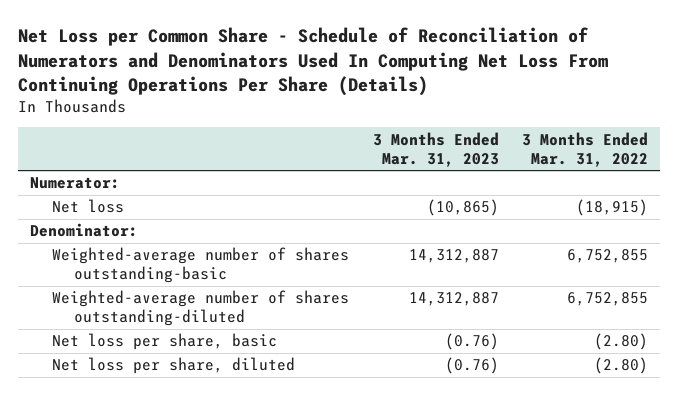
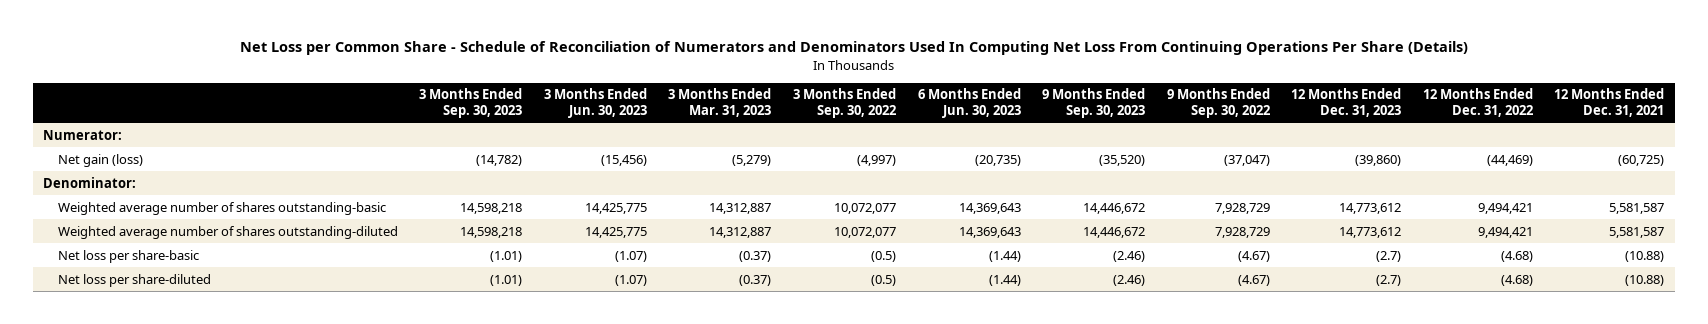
[522,131,649,167] 3 Months Ended Mar. 31, 2022 -> none
none -> [419,88,523,118] 3 Months Ended Sep. 30, 2023
none -> [543,88,647,118] 3 Months Ended Jun. 30, 2023
none -> [792,88,896,118] 3 Months Ended Sep. 30, 2022
none -> [917,88,1021,118] 6 Months Ended Jun. 30, 2023
none -> [1042,88,1146,118] 9 Months Ended Sep. 30, 2023
none -> [1166,88,1270,118] 9 Months Ended Sep. 30, 2022
none -> [1291,88,1402,117] 12 Months Ended Dec. 31, 2023
none -> [1422,88,1533,117] 12 Months Ended Dec. 31, 2022
none -> [1554,88,1665,117] 12 Months Ended Dec. 31, 2021
[52,199,125,214] Net loss -> [57,153,143,167] Net gain (loss)
[426,199,499,217] (10,865) -> [732,154,772,166] (5,279)
[52,247,350,284] Weighted-average number of shares outstanding-basic -> [57,201,386,215] Weighted average number of shares outstanding-basic
[52,290,350,327] Weighted-average number of shares outstanding-diluted -> [57,225,398,239] Weighted average number of shares outstanding-diluted
[52,333,278,351] Net loss per share, basic -> [57,249,199,263] Net loss per share-basic
[444,333,499,351] (0.76) -> [739,250,772,262] (0.37)
[52,357,296,375] Net loss per share, diluted -> [57,273,211,287] Net loss per share-diluted
[444,357,499,375] (0.76) -> [739,274,772,286] (0.37)

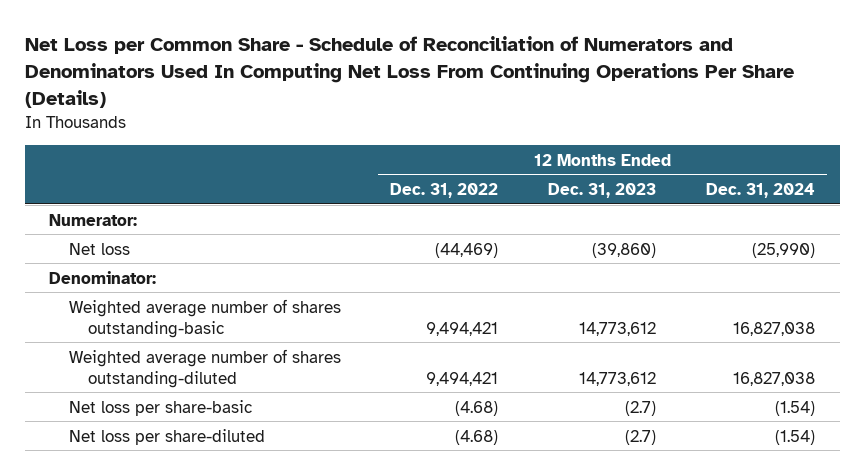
[419,88,523,118] 3 Months Ended Sep. 30, 2023 -> none
[543,88,647,118] 3 Months Ended Jun. 30, 2023 -> none
[668,88,772,117] 3 Months Ended Mar. 31, 2023 -> none
[792,88,896,118] 3 Months Ended Sep. 30, 2022 -> none
[917,88,1021,118] 6 Months Ended Jun. 30, 2023 -> none
[1042,88,1146,118] 9 Months Ended Sep. 30, 2023 -> none
[1166,88,1270,118] 9 Months Ended Sep. 30, 2022 -> none
[1554,88,1665,117] 12 Months Ended Dec. 31, 2021 -> none
none -> [705,183,815,199] Dec. 31, 2024
[57,153,143,167] Net gain (loss) -> [68,242,130,255] Net loss

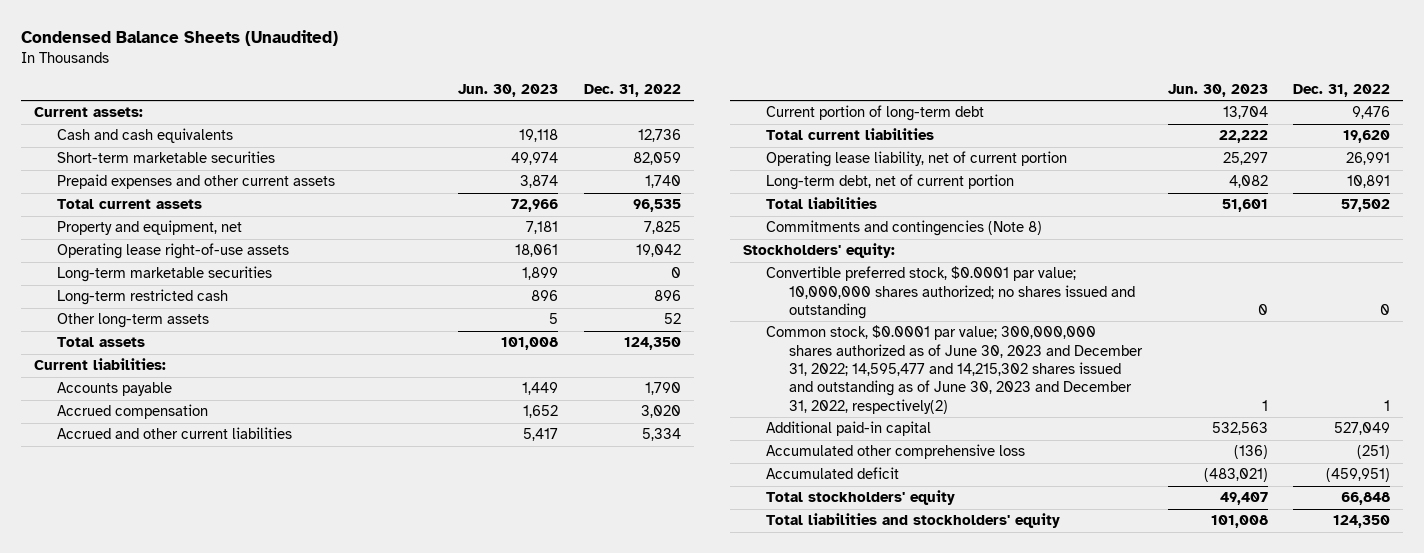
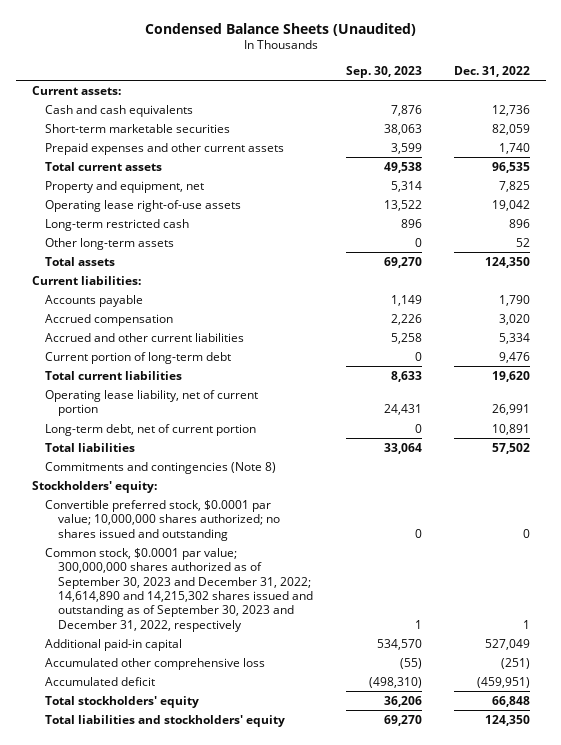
[458,83,559,97] Jun. 30, 2023 -> none
none -> [345,65,422,78] Sep. 30, 2023
[56,266,272,283] Long-term marketable securities -> none
[765,325,1143,414] Common stock, $0.0001 par value; 300,000,000 shares authorized as of June 30, 2023 and December 31, 2022; 14,595,477 and 14,215,302 shares issued and outstanding as of June 30, 2023 and December 31, 2022, respectively(2) -> [44,547,314,632] Common stock, $0.0001 par value; 300,000,000 shares authorized as of September 30, 2023 and December 31, 2022; 14,614,890 and 14,215,302 shares issued and outstanding as of September 30, 2023 and December 31, 2022, respectively

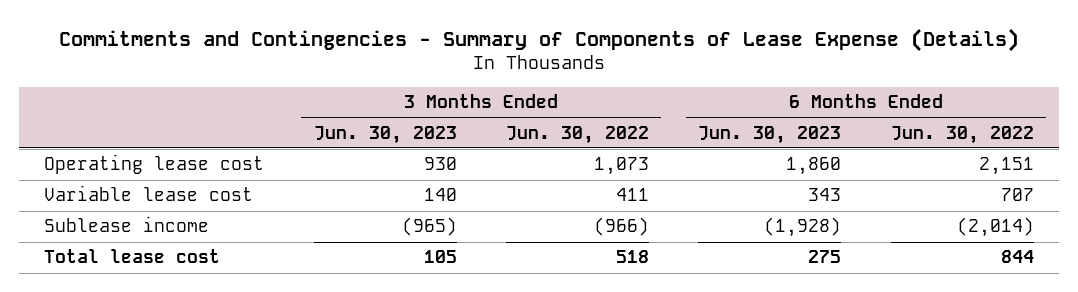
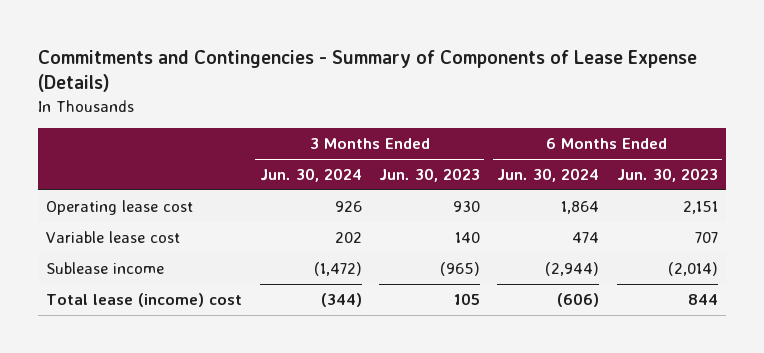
[505,125,649,144] Jun. 30, 2022 -> none
[890,125,1034,144] Jun. 30, 2022 -> none
none -> [259,168,362,183] Jun. 30, 2024
none -> [497,168,600,183] Jun. 30, 2024
[786,157,842,176] 1,860 -> [682,201,718,215] 2,151
[808,188,842,202] 343 -> [694,232,718,244] 707
[764,217,842,238] (1,928) -> [667,262,718,277] (2,014)
[44,249,221,264] Total lease cost -> [46,293,243,308] Total lease (income) cost
[808,250,842,264] 275 -> [687,294,718,306] 844

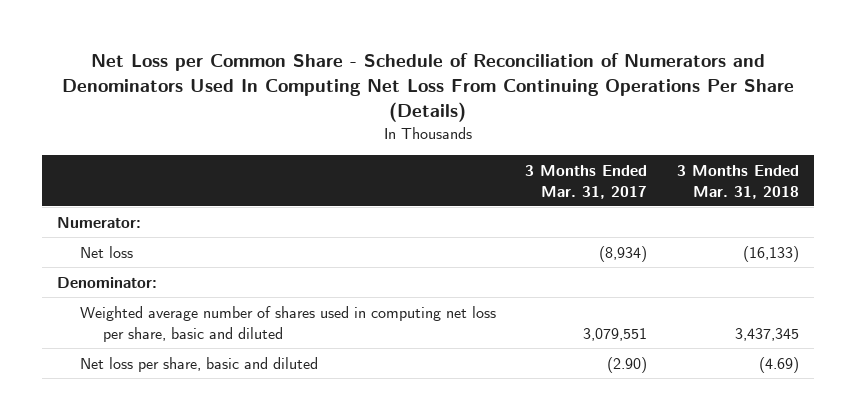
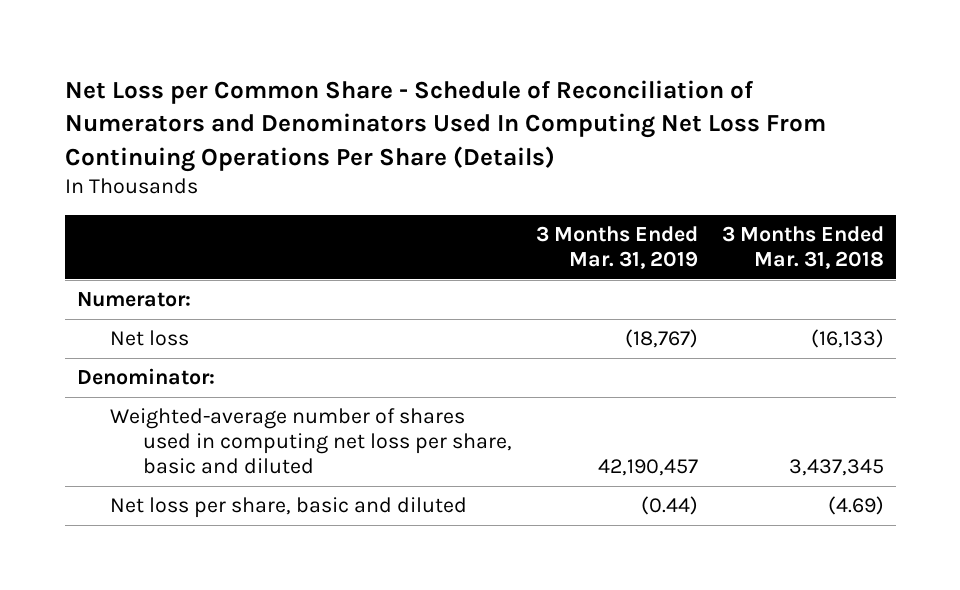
[525,164,648,199] 3 Months Ended Mar. 31, 2017 -> none
none -> [535,226,698,270] 3 Months Ended Mar. 31, 2019
[79,305,496,342] Weighted average number of shares used in computing net loss per share, basic and diluted -> [109,408,512,475] Weighted-average number of shares used in computing net loss per share, basic and diluted

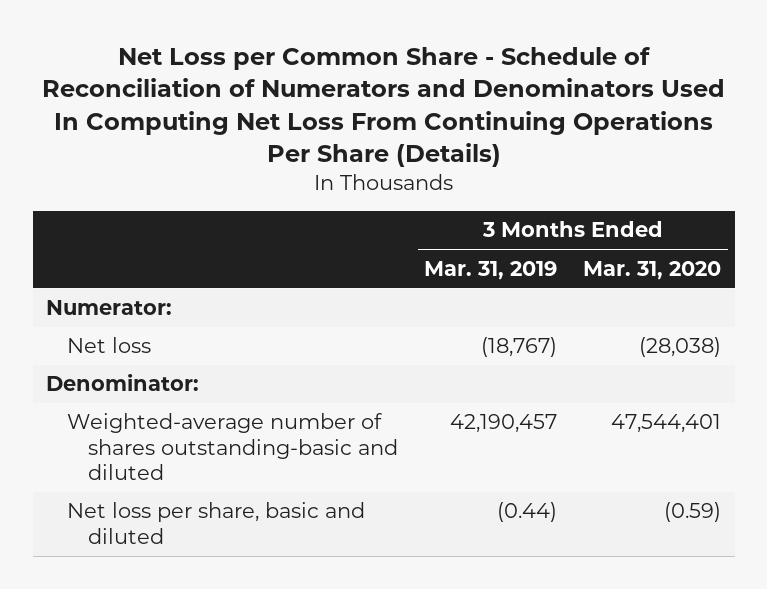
[721,226,884,270] 3 Months Ended Mar. 31, 2018 -> none
none -> [583,260,722,280] Mar. 31, 2020
[109,408,512,475] Weighted-average number of shares used in computing net loss per share, basic and diluted -> [66,413,398,481] Weighted-average number of shares outstanding-basic and diluted

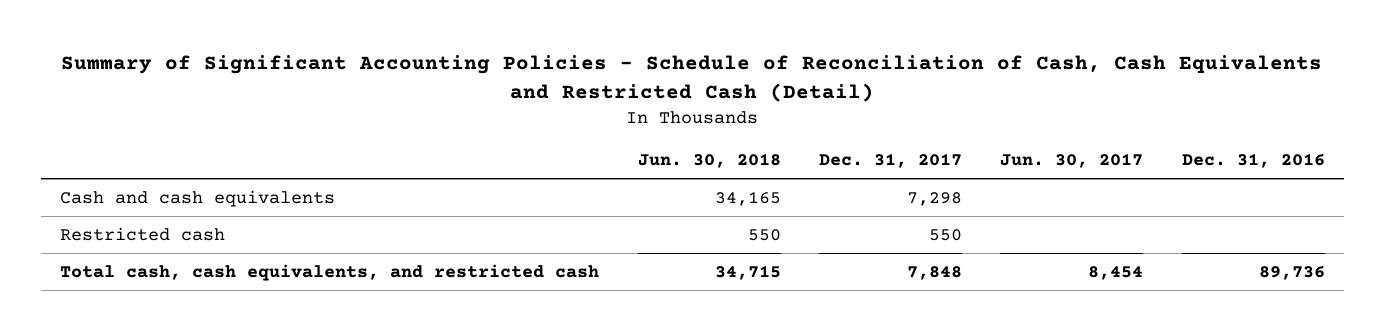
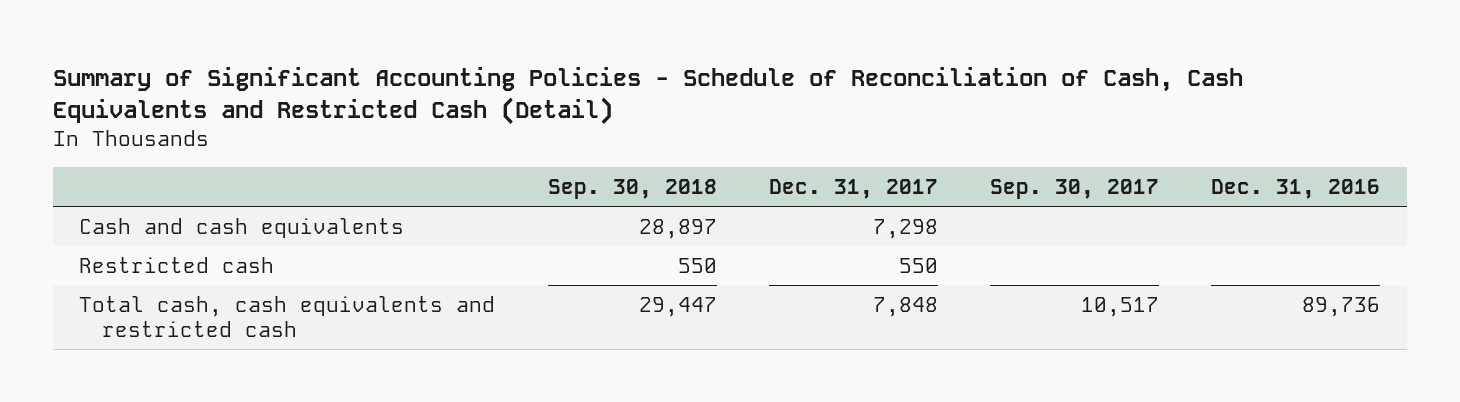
[637,152,781,168] Jun. 30, 2018 -> none
[1000,152,1144,168] Jun. 30, 2017 -> none
none -> [547,178,717,199] Sep. 30, 2018
none -> [990,178,1160,199] Sep. 30, 2017
[60,263,600,281] Total cash, cash equivalents, and restricted cash -> [79,295,496,337] Total cash, cash equivalents and restricted cash

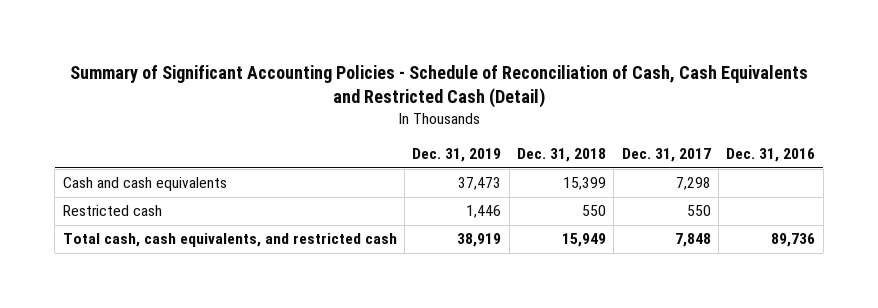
[547,178,717,199] Sep. 30, 2018 -> none
[990,178,1160,199] Sep. 30, 2017 -> none
none -> [412,148,502,163] Dec. 31, 2019
none -> [516,148,606,163] Dec. 31, 2018
[79,295,496,337] Total cash, cash equivalents and restricted cash -> [62,233,397,248] Total cash, cash equivalents, and restricted cash

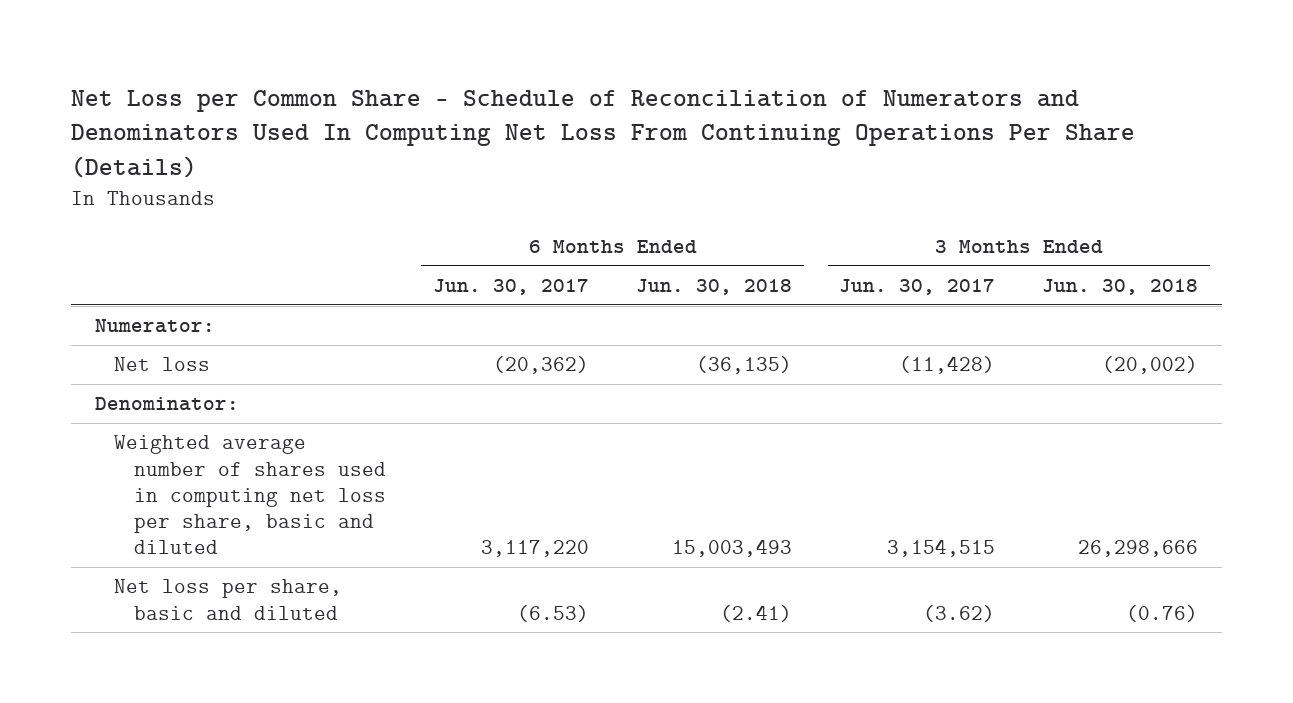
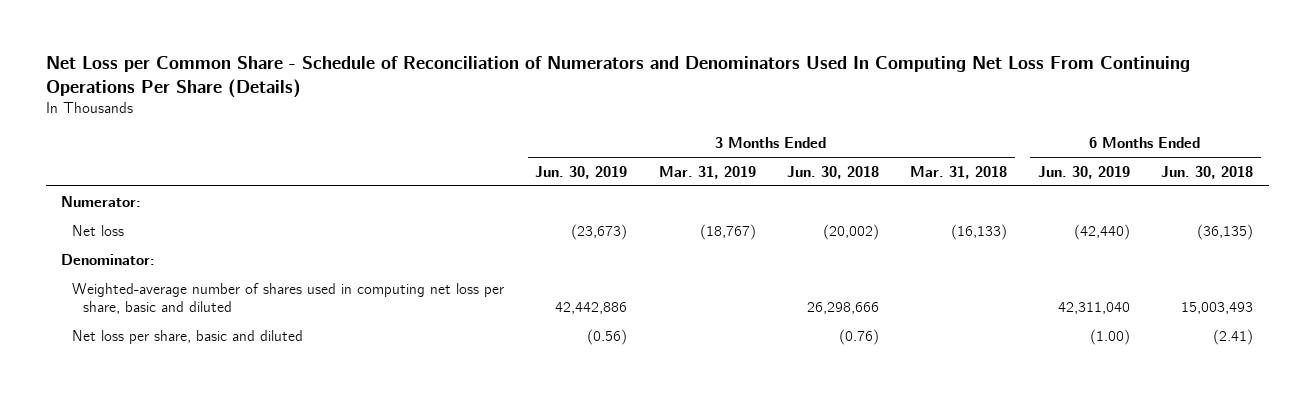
[433,279,590,296] Jun. 30, 2017 -> none
[839,279,996,296] Jun. 30, 2017 -> none
none -> [535,165,628,179] Jun. 30, 2019
none -> [658,165,756,179] Mar. 31, 2019
none -> [909,165,1007,179] Mar. 31, 2018
none -> [1037,165,1130,179] Jun. 30, 2019
[114,435,387,555] Weighted average number of shares used in computing net loss per share, basic and diluted -> [72,282,505,314] Weighted-average number of shares used in computing net loss per share, basic and diluted

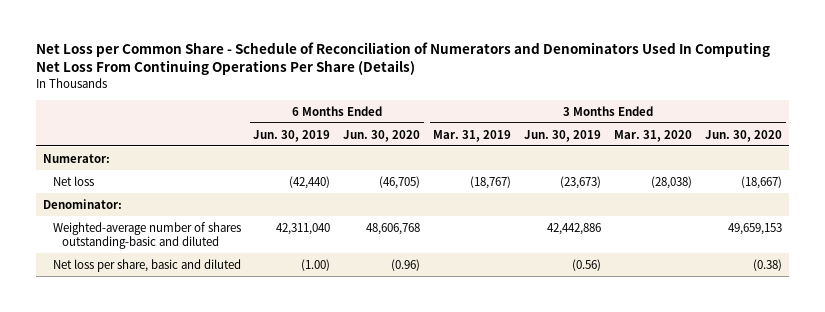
[786,165,879,179] Jun. 30, 2018 -> none
[909,165,1007,179] Mar. 31, 2018 -> none
[1160,165,1253,179] Jun. 30, 2018 -> none
none -> [343,129,421,142] Jun. 30, 2020
none -> [614,129,693,142] Mar. 31, 2020
none -> [705,129,783,142] Jun. 30, 2020
[72,282,505,314] Weighted-average number of shares used in computing net loss per share, basic and diluted -> [52,221,241,249] Weighted-average number of shares outstanding-basic and diluted

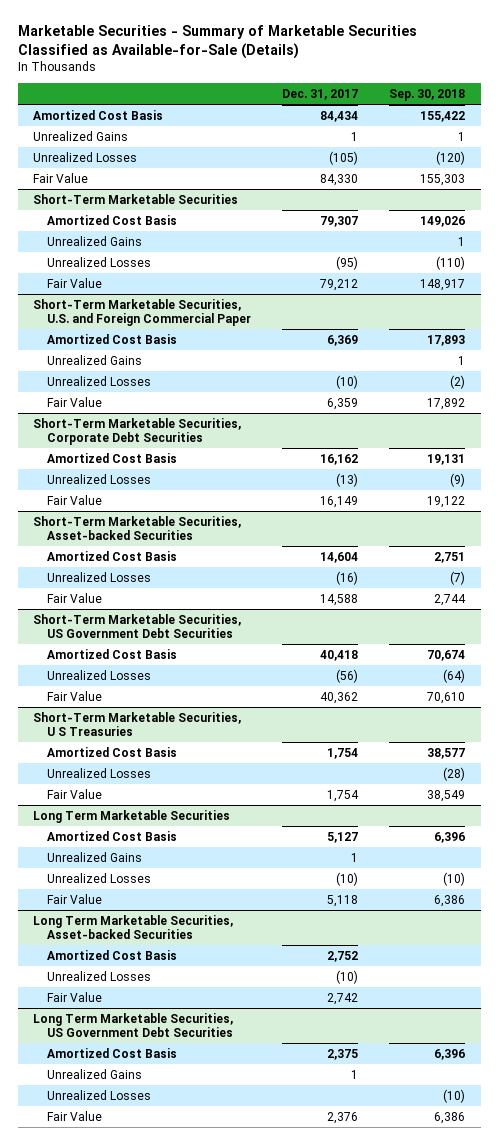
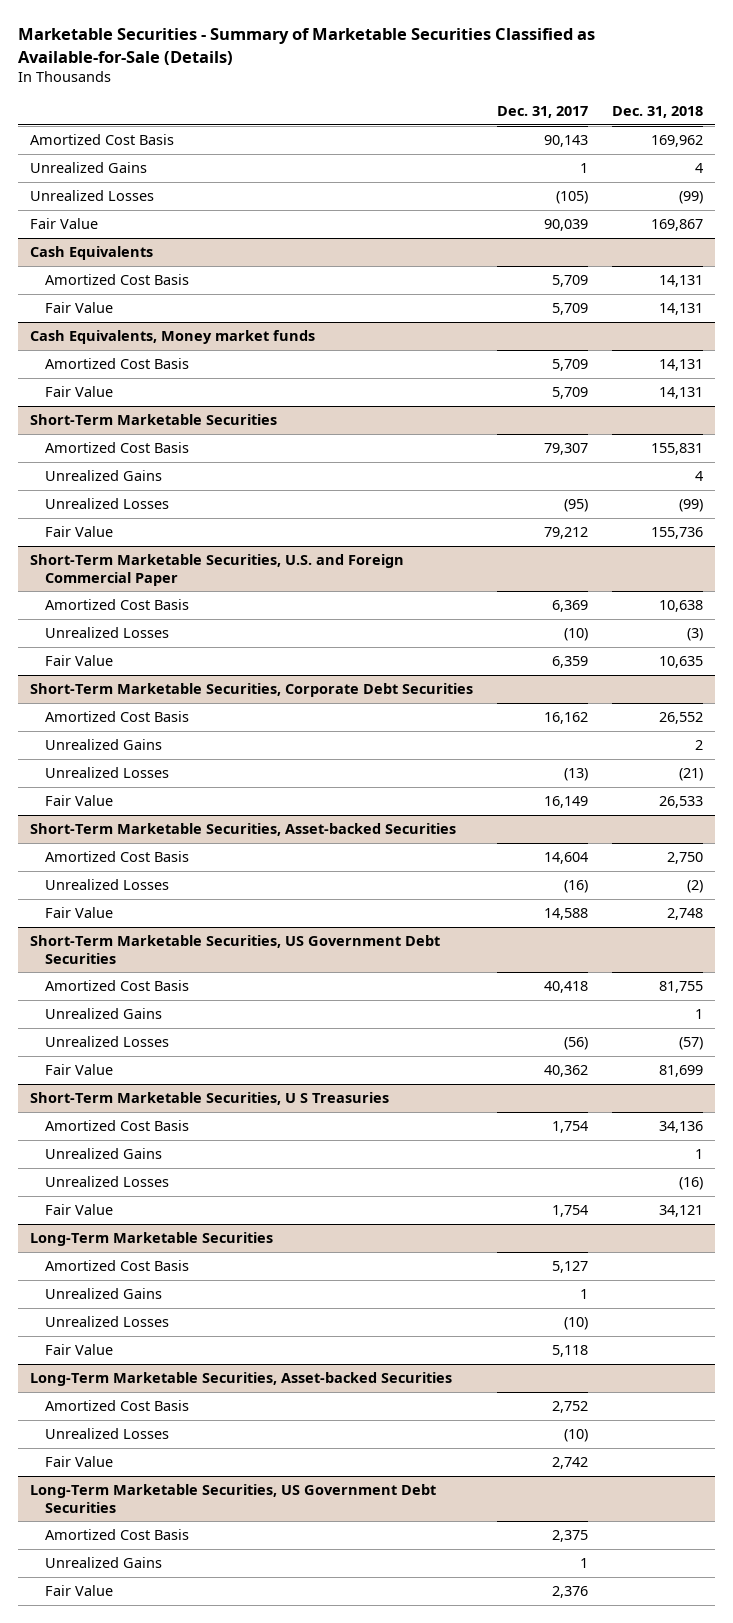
[389,89,466,102] Sep. 30, 2018 -> none
none -> [611,105,703,118] Dec. 31, 2018
[319,110,358,122] 84,434 -> [543,135,588,148] 90,143
[319,173,358,186] 84,330 -> [543,219,588,232] 90,039
none -> [29,246,153,261] Cash Equivalents
none -> [44,274,189,286] Amortized Cost Basis
none -> [44,302,113,314] Fair Value
none -> [29,330,315,345] Cash Equivalents, Money market funds
none -> [44,358,189,370] Amortized Cost Basis
none -> [44,386,113,398] Fair Value
[46,354,142,365] Unrealized Gains -> none
none -> [44,739,162,751] Unrealized Gains
none -> [44,1008,162,1020] Unrealized Gains
none -> [44,1148,162,1160] Unrealized Gains
[33,809,231,823] Long Term Marketable Securities -> [29,1232,273,1247] Long-Term Marketable Securities
[33,914,234,939] Long Term Marketable Securities, Asset-backed Securities -> [29,1372,452,1387] Long-Term Marketable Securities, Asset-backed Securities
[33,1012,234,1037] Long Term Marketable Securities, US Government Debt Securities -> [29,1484,436,1513] Long-Term Marketable Securities, US Government Debt Securities
[46,1089,151,1100] Unrealized Losses -> none

